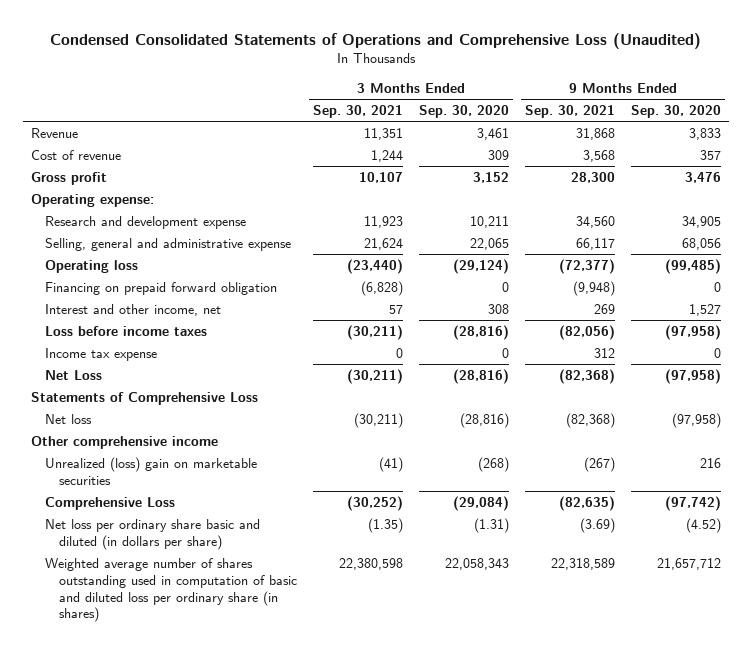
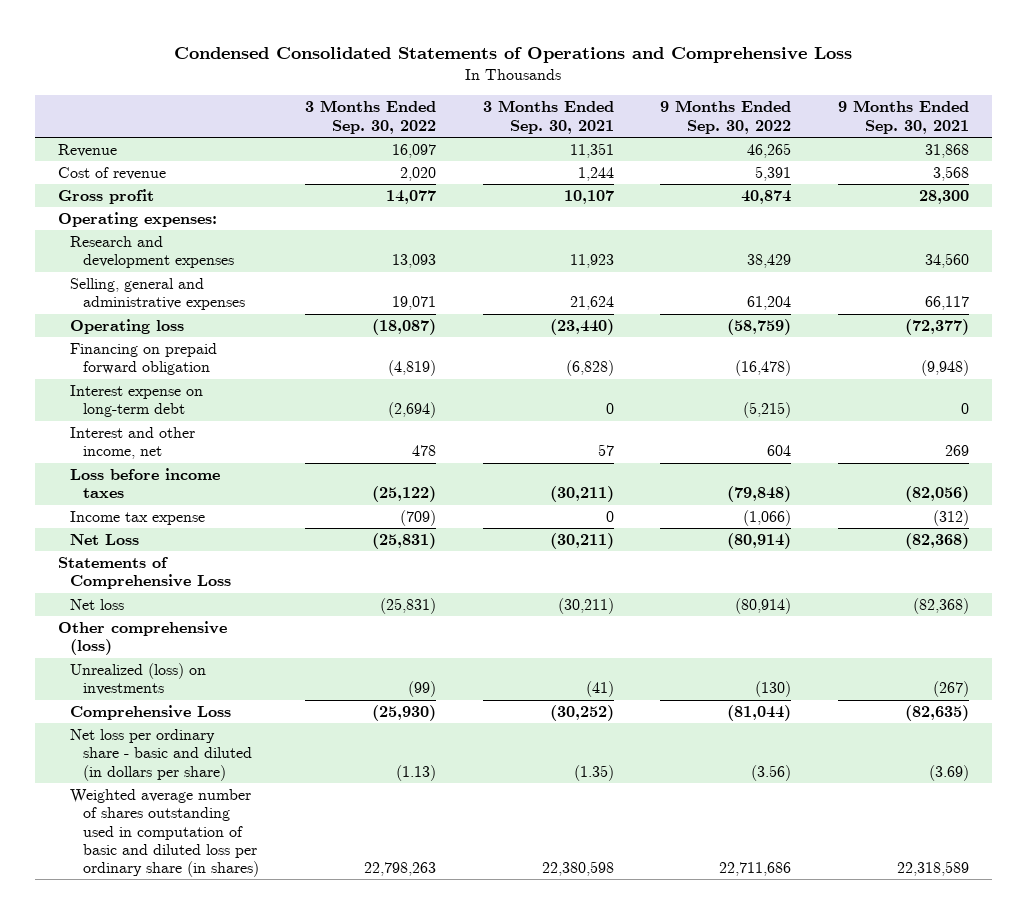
[50,32,702,49] Condensed Consolidated Statements of Operations and Comprehensive Loss (Unaudited) -> [174,46,853,63] Condensed Consolidated Statements of Operations and Comprehensive Loss
[419,105,510,119] Sep. 30, 2020 -> none
[631,105,722,119] Sep. 30, 2020 -> none
none -> [305,100,437,134] 3 Months Ended Sep. 30, 2022
none -> [660,100,792,134] 9 Months Ended Sep. 30, 2022
[31,193,155,207] Operating expense: -> [58,212,218,228] Operating expenses:
[44,215,246,229] Research and development expense -> [70,236,234,269] Research and development expenses
[44,237,291,251] Selling, general and administrative expense -> [70,278,245,311] Selling, general and administrative expenses
none -> [70,385,204,418] Interest expense on long-term debt
[594,347,616,358] 312 -> [932,510,969,527] (312)
[31,435,219,449] Other comprehensive income -> [58,621,228,656] Other comprehensive (loss)
[44,456,257,485] Unrealized (loss) gain on marketable securities -> [70,663,207,696] Unrealized (loss) on investments
[44,518,260,550] Net loss per ordinary share basic and diluted (in dollars per share) -> [70,729,252,781] Net loss per ordinary share - basic and diluted (in dollars per share)

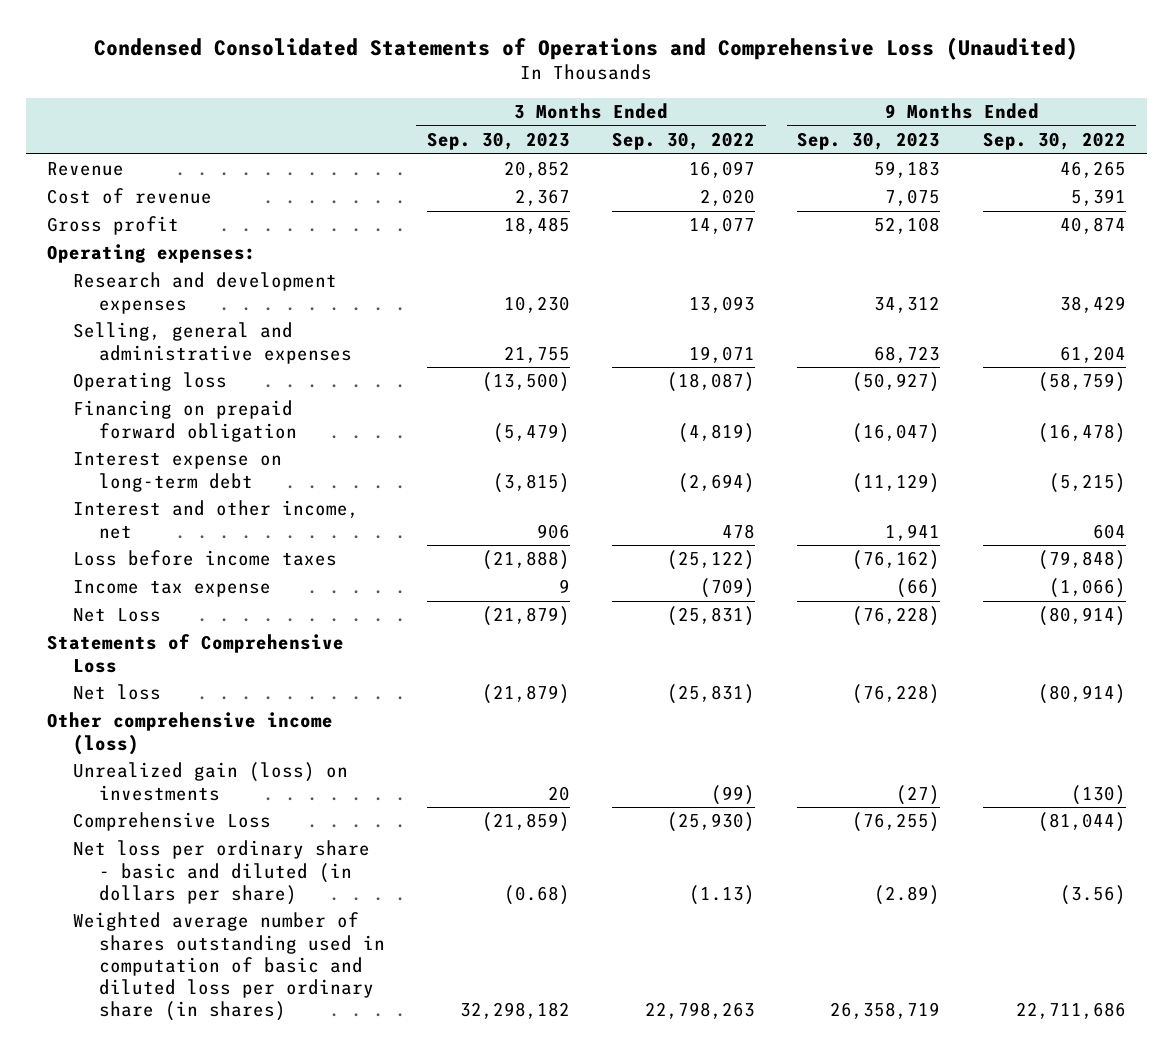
[174,46,853,63] Condensed Consolidated Statements of Operations and Comprehensive Loss -> [94,36,1079,60] Condensed Consolidated Statements of Operations and Comprehensive Loss (Unaudited)
[482,100,614,134] 3 Months Ended Sep. 30, 2021 -> none
[837,100,969,134] 9 Months Ended Sep. 30, 2021 -> none
none -> [426,132,570,151] Sep. 30, 2023
none -> [797,132,941,151] Sep. 30, 2023
[58,621,228,656] Other comprehensive (loss) -> [47,712,334,755] Other comprehensive income (loss)
[70,663,207,696] Unrealized (loss) on investments -> [72,762,348,801] Unrealized gain (loss) on investments

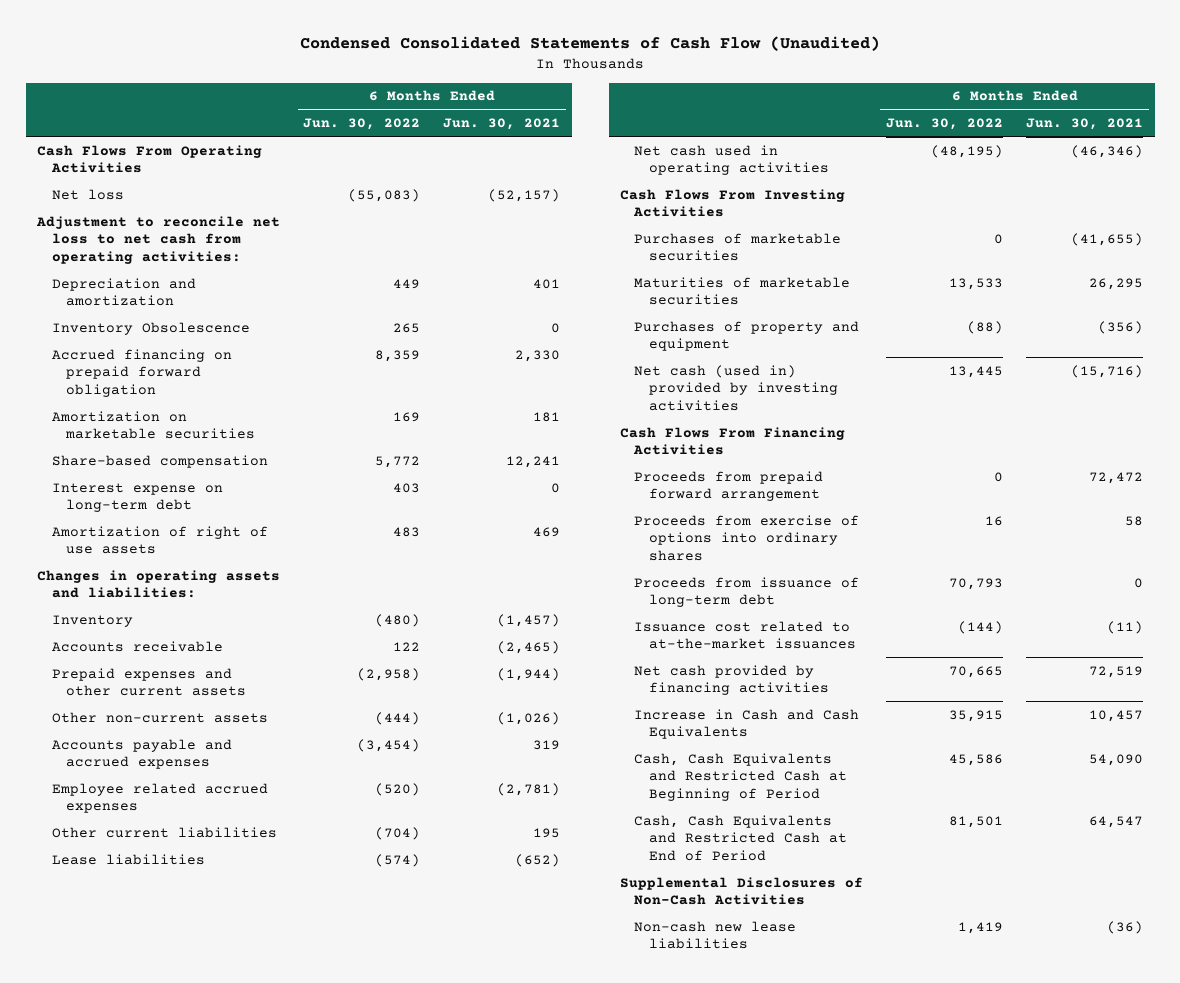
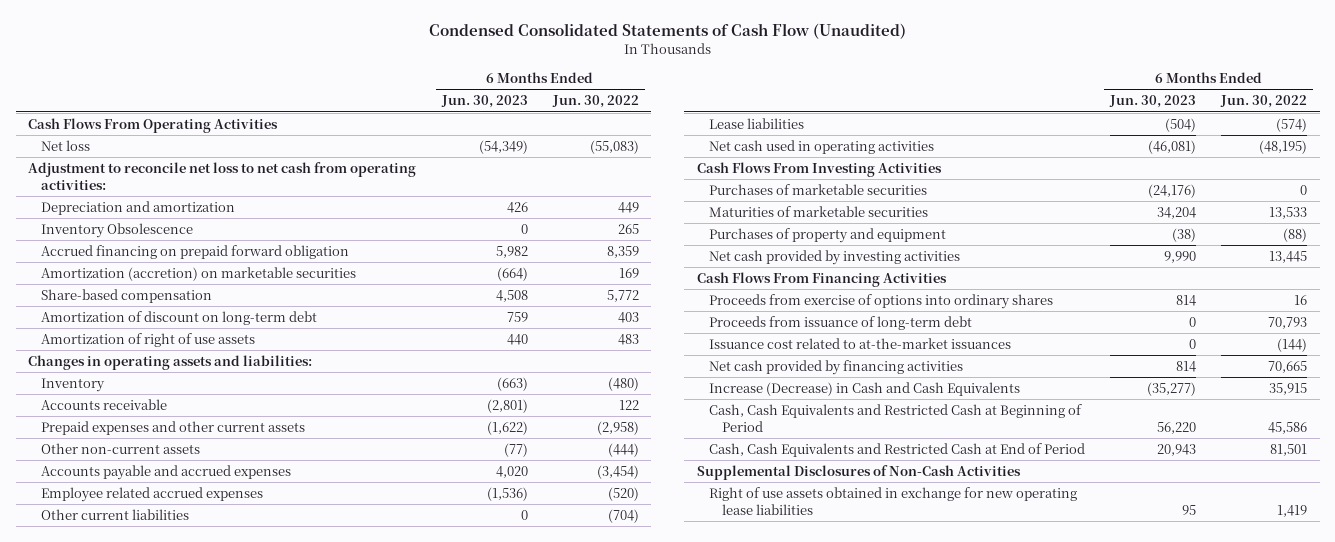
[443,118,561,131] Jun. 30, 2021 -> none
none -> [440,95,528,109] Jun. 30, 2023
[51,410,256,440] Amortization on marketable securities -> [40,266,356,281] Amortization (accretion) on marketable securities
[51,482,223,513] Interest expense on long-term debt -> none
none -> [40,310,317,325] Amortization of discount on long-term debt
[634,364,838,412] Net cash (used in) provided by investing activities -> [709,249,961,265] Net cash provided by investing activities
[634,470,824,502] Proceeds from prepaid forward arrangement -> none
[634,708,860,740] Increase in Cash and Cash Equivalents -> [709,381,1021,396] Increase (Decrease) in Cash and Cash Equivalents
[634,920,797,950] Non-cash new lease liabilities -> [709,486,1078,515] Right of use assets obtained in exchange for new operating lease liabilities

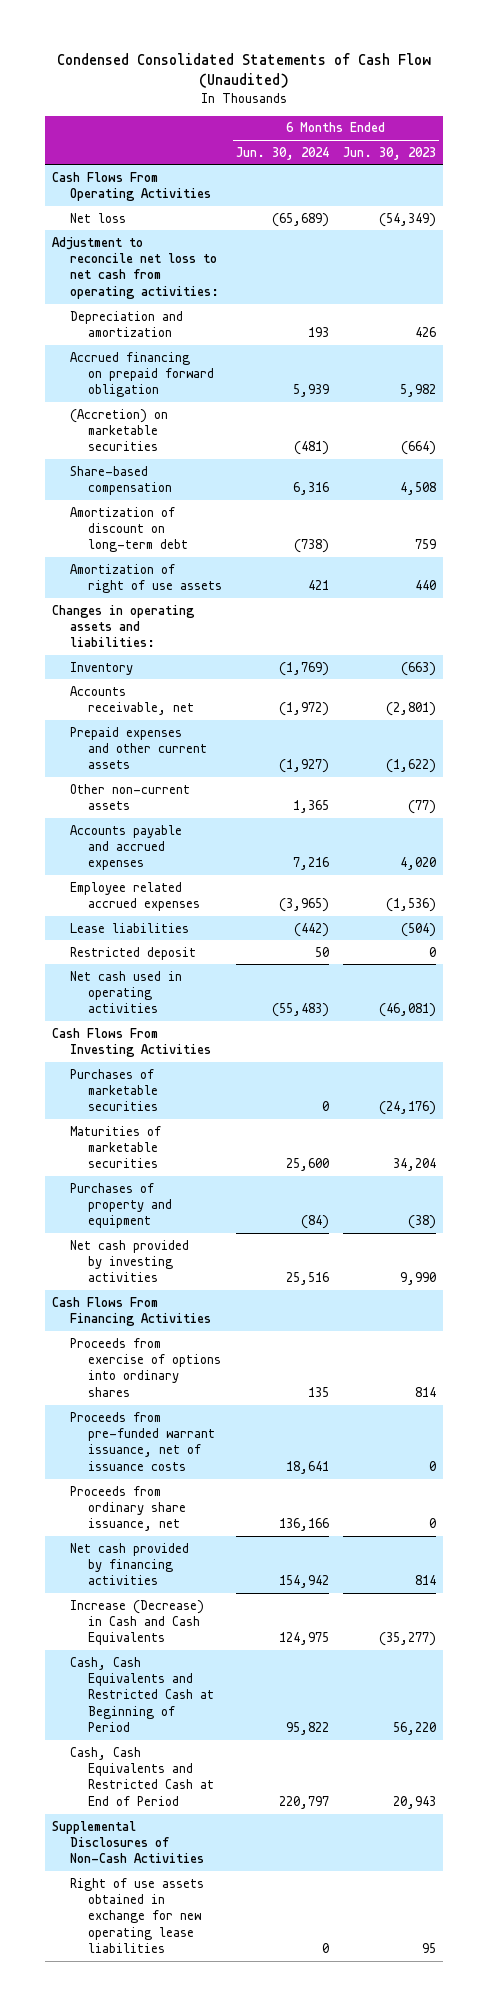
[551,95,639,109] Jun. 30, 2022 -> none
none -> [236,146,330,160] Jun. 30, 2024
[40,222,193,238] Inventory Obsolescence -> none
[40,266,356,281] Amortization (accretion) on marketable securities -> [70,408,169,452] (Accretion) on marketable securities
[40,398,167,410] Accounts receivable -> [70,685,195,716] Accounts receivable, net
[40,508,189,520] Other current liabilities -> none
none -> [70,946,197,960] Restricted deposit
[709,315,973,330] Proceeds from issuance of long-term debt -> none
[709,337,1012,349] Issuance cost related to at-the-market issuances -> none
none -> [70,1411,216,1471] Proceeds from pre-funded warrant issuance, net of issuance costs
none -> [70,1485,187,1532] Proceeds from ordinary share issuance, net

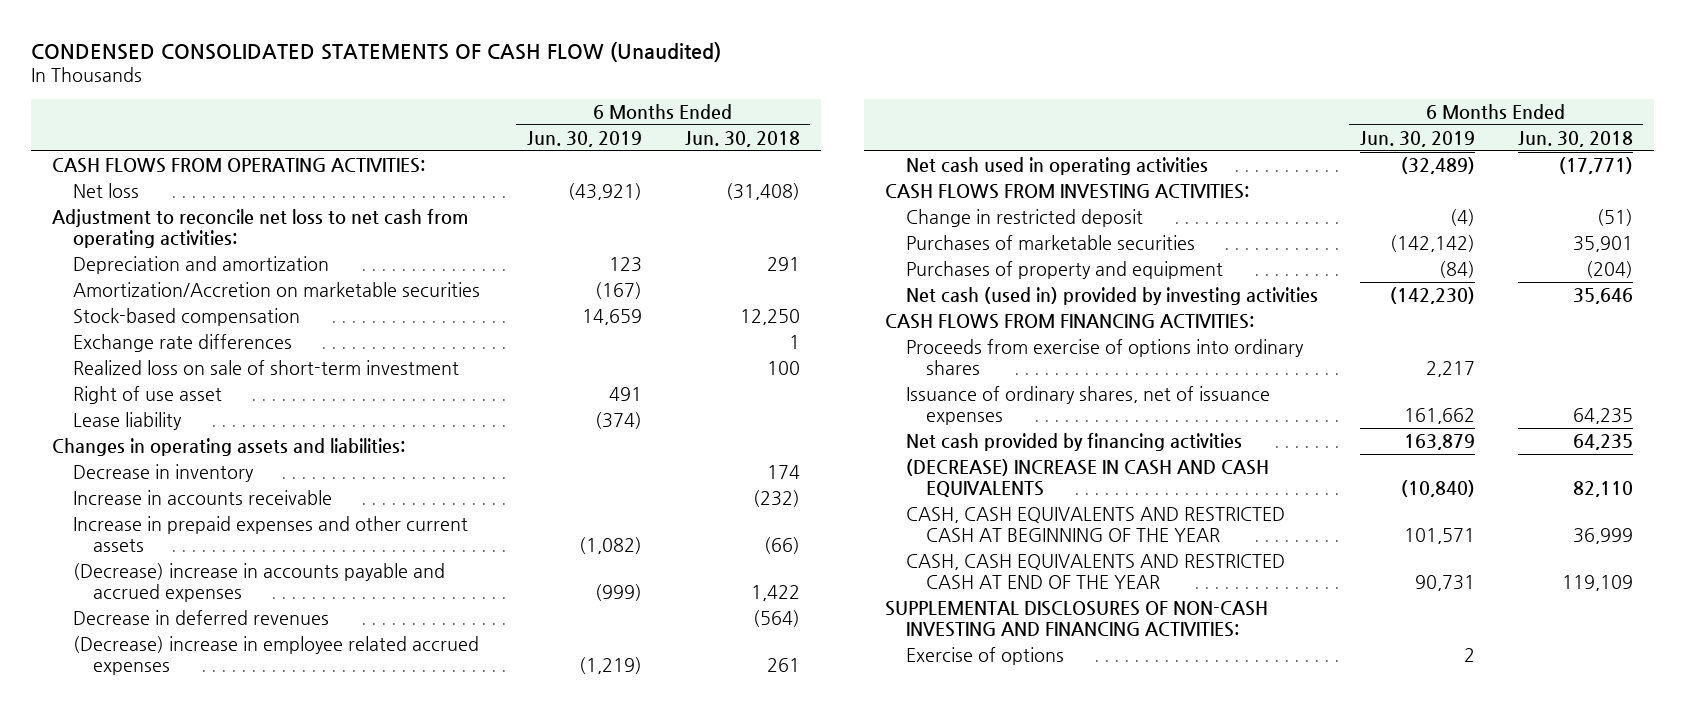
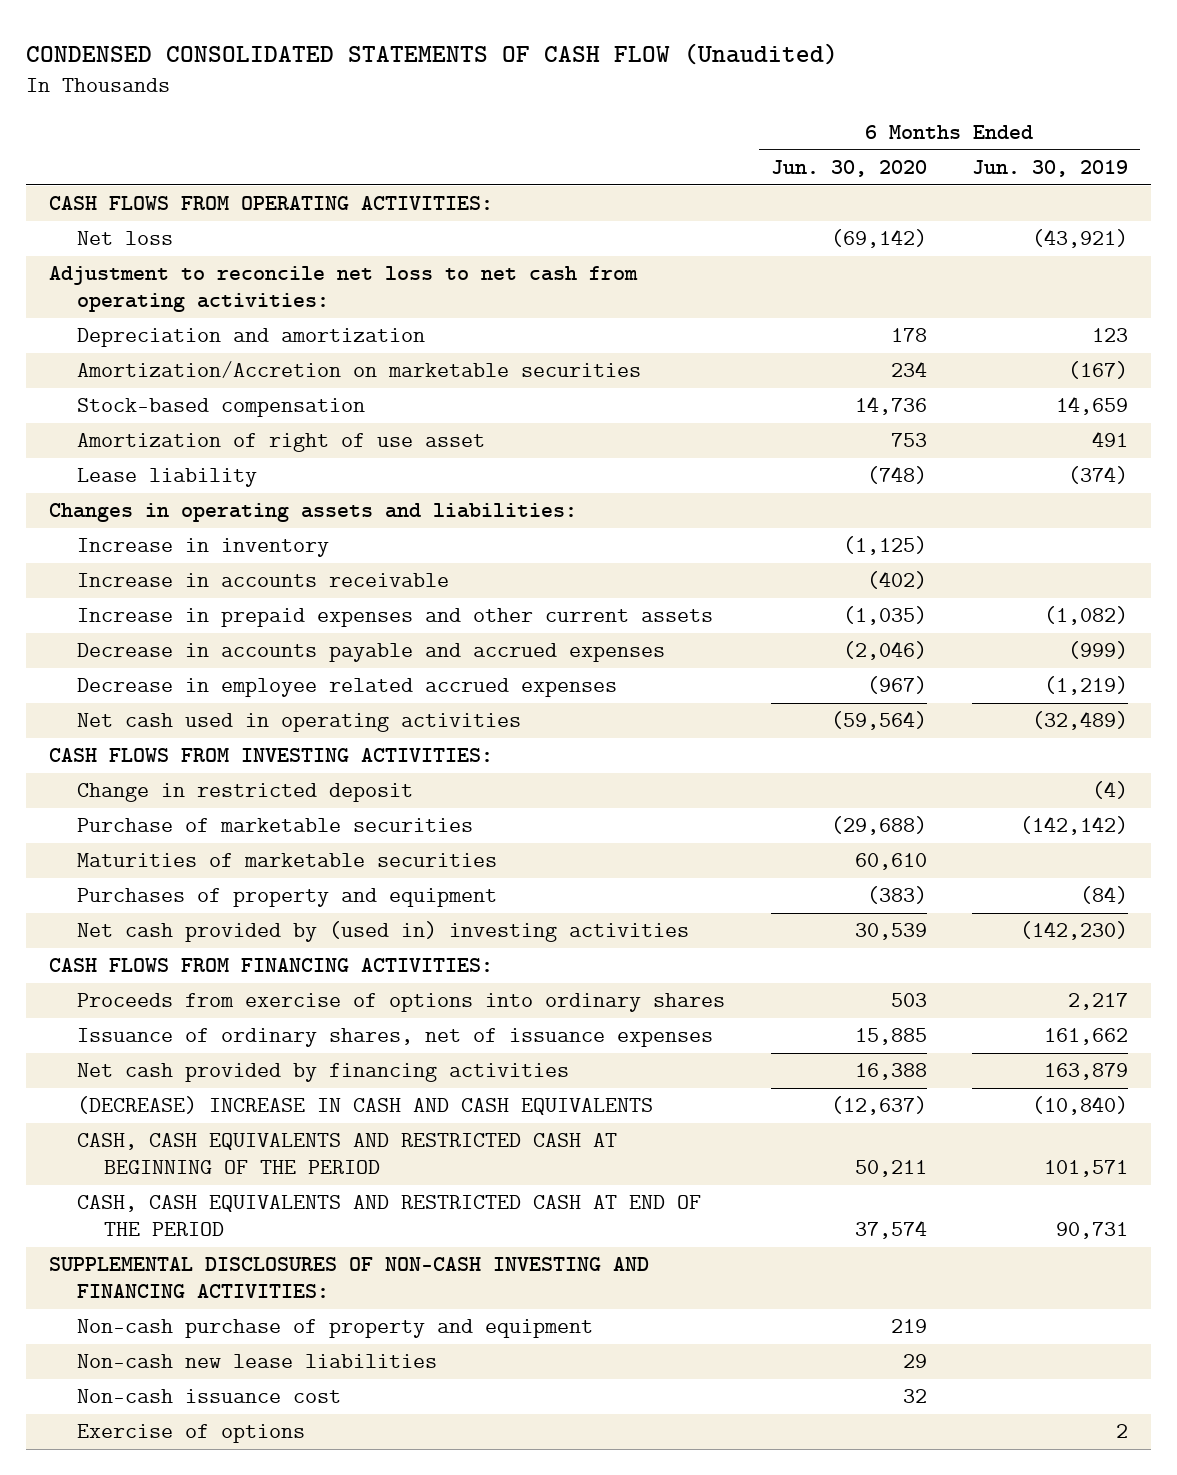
[684,130,800,147] Jun. 30, 2018 -> none
none -> [770,160,927,178] Jun. 30, 2020
[72,334,292,353] Exchange rate differences -> none
[72,360,459,376] Realized loss on sale of short-term investment -> none
[72,386,222,405] Right of use asset -> [76,433,485,453] Amortization of right of use asset
[72,464,254,483] Decrease in inventory -> [76,538,329,558] Increase in inventory
[72,610,329,626] Decrease in deferred revenues -> none
[72,563,445,603] (Decrease) increase in accounts payable and accrued expenses -> [76,643,665,663] Decrease in accounts payable and accrued expenses
[72,636,479,676] (Decrease) increase in employee related accrued expenses -> [76,678,617,698] Decrease in employee related accrued expenses
[905,235,1195,251] Purchases of marketable securities -> [76,818,473,833] Purchase of marketable securities
none -> [76,853,497,868] Maturities of marketable securities
[905,287,1318,306] Net cash (used in) provided by investing activities -> [76,921,689,943] Net cash provided by (used in) investing activities
[905,507,1285,543] CASH, CASH EQUIVALENTS AND RESTRICTED CASH AT BEGINNING OF THE YEAR -> [76,1133,617,1175] CASH, CASH EQUIVALENTS AND RESTRICTED CASH AT BEGINNING OF THE PERIOD
[905,554,1285,590] CASH, CASH EQUIVALENTS AND RESTRICTED CASH AT END OF THE YEAR -> [76,1195,701,1237] CASH, CASH EQUIVALENTS AND RESTRICTED CASH AT END OF THE PERIOD
none -> [76,1319,593,1339] Non-cash purchase of property and equipment
none -> [76,1354,437,1369] Non-cash new lease liabilities
none -> [76,1389,341,1404] Non-cash issuance cost

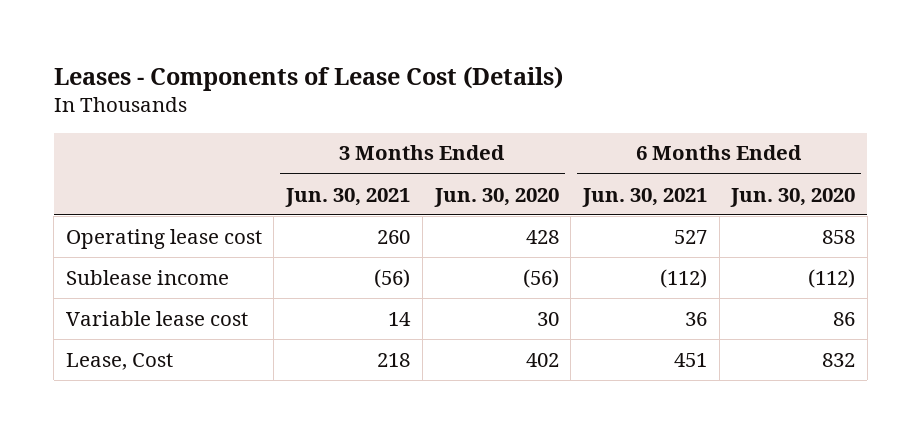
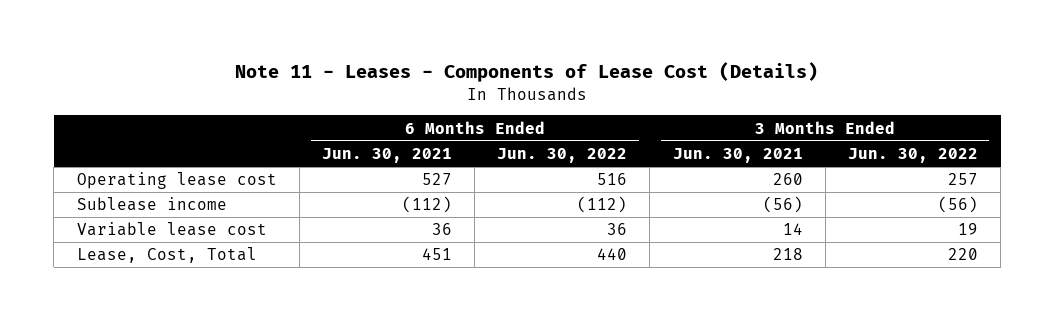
[53,66,563,92] Leases - Components of Lease Cost (Details) -> [235,62,819,83] Note 11 - Leases - Components of Lease Cost (Details)
[433,187,559,207] Jun. 30, 2020 -> none
[730,187,856,207] Jun. 30, 2020 -> none
none -> [497,148,628,164] Jun. 30, 2022
none -> [848,148,979,164] Jun. 30, 2022
[65,352,173,370] Lease, Cost -> [76,247,257,264] Lease, Cost, Total

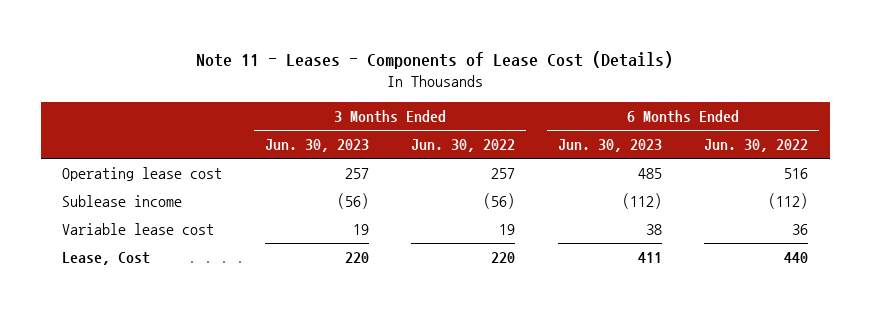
[321,148,452,164] Jun. 30, 2021 -> none
[672,148,803,164] Jun. 30, 2021 -> none
none -> [264,139,369,153] Jun. 30, 2023
none -> [557,139,662,153] Jun. 30, 2023
[76,247,257,264] Lease, Cost, Total -> [62,252,151,266] Lease, Cost

